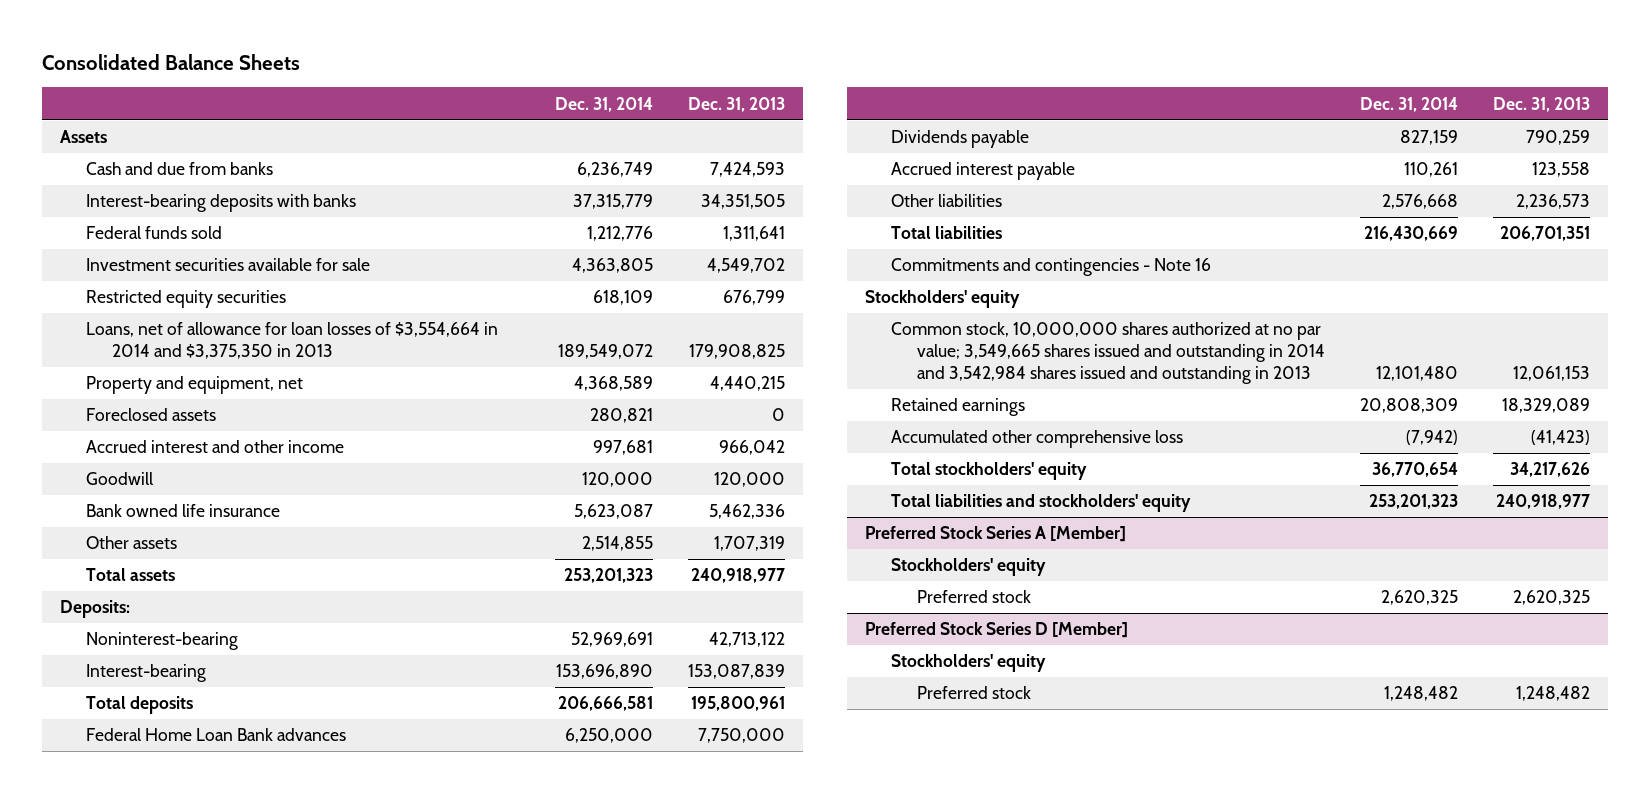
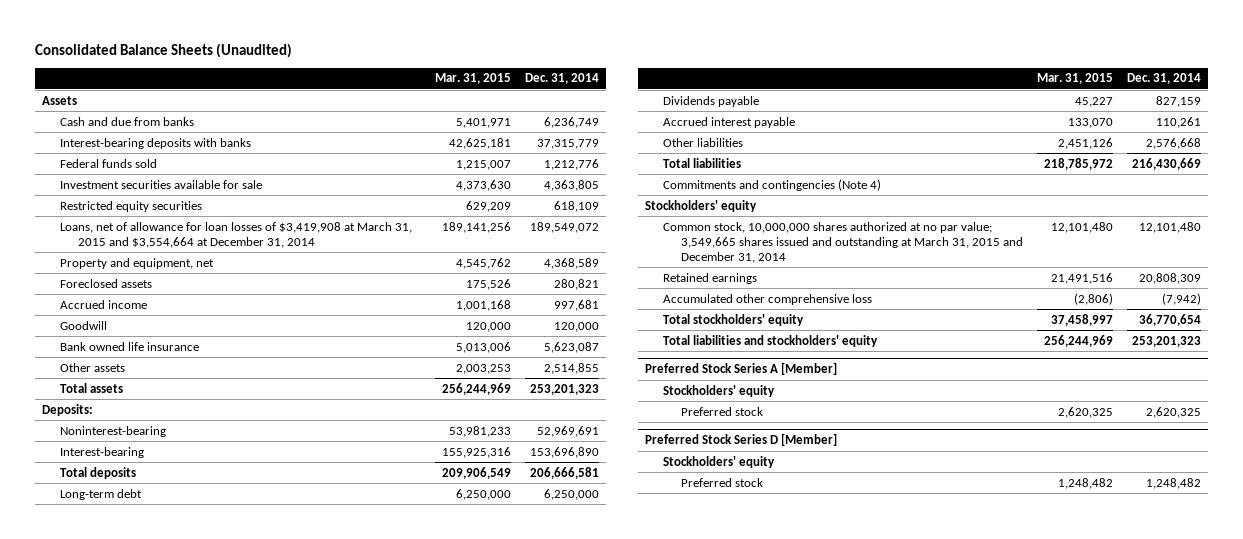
[42,53,301,70] Consolidated Balance Sheets -> [35,42,293,58] Consolidated Balance Sheets (Unaudited)
[688,96,786,112] Dec. 31, 2013 -> none
none -> [434,73,511,85] Mar. 31, 2015
[85,322,498,360] Loans, net of allowance for loan losses of $3,554,664 in 2014 and $3,375,350 in 2013 -> [60,221,413,248] Loans, net of allowance for loan losses of $3,419,908 at March 31, 2015 and $3,554,664 at December 31, 2014
[85,440,344,454] Accrued interest and other income -> [60,299,148,309] Accrued income
[85,728,346,742] Federal Home Loan Bank advances -> [60,488,143,500] Long-term debt
[890,258,1211,277] Commitments and contingencies - Note 16 -> [662,178,881,191] Commitments and contingencies (Note 4)
[890,322,1325,384] Common stock, 10,000,000 shares authorized at no par value; 3,549,665 shares issued and outstanding in 2014 and 3,542,984 shares issued and outstanding in 2013 -> [662,221,1023,263] Common stock, 10,000,000 shares authorized at no par value; 3,549,665 shares issued and outstanding at March 31, 2015 and December 31, 2014

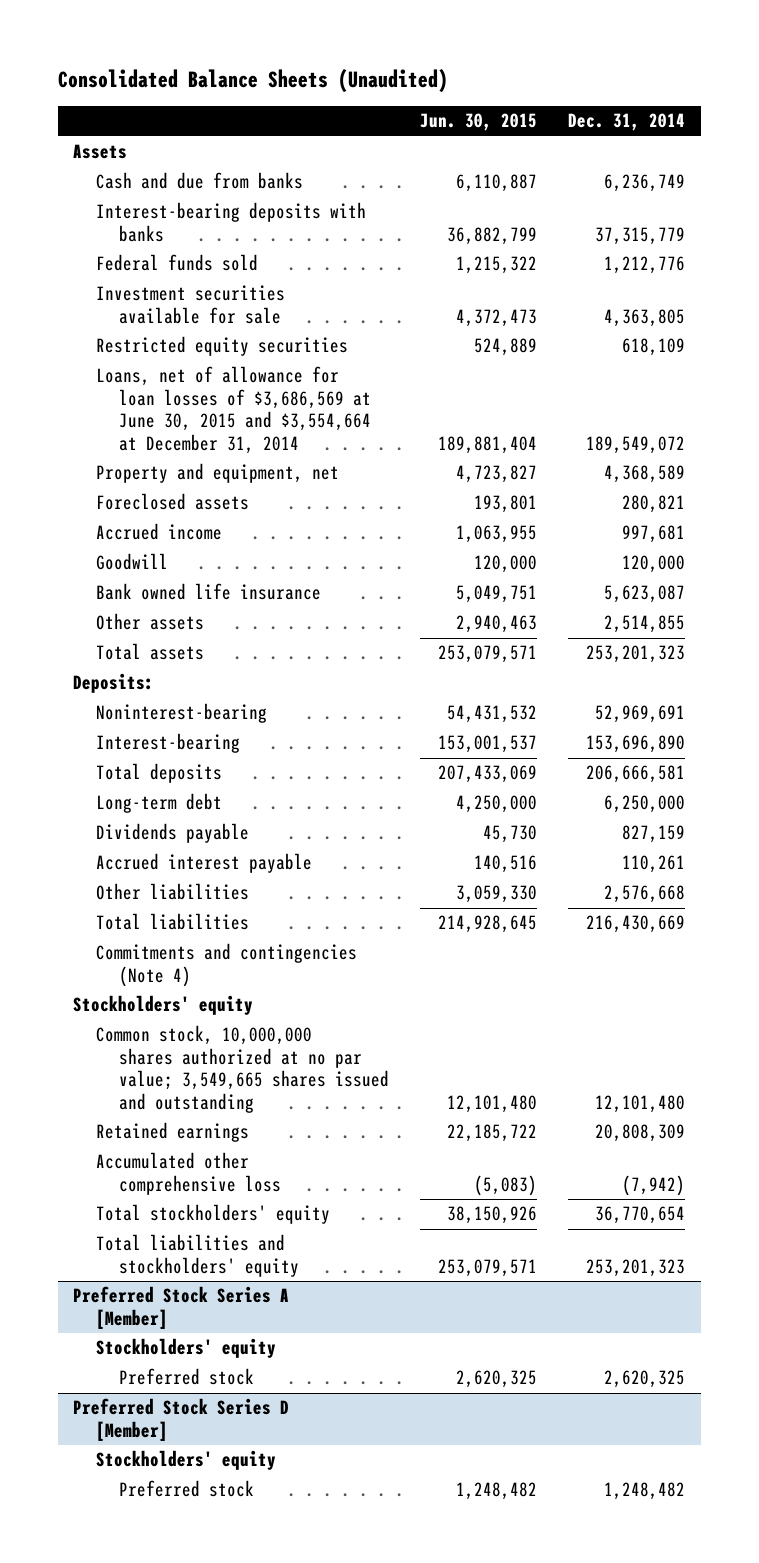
[434,73,511,85] Mar. 31, 2015 -> none
none -> [420,113,538,132] Jun. 30, 2015
[60,221,413,248] Loans, net of allowance for loan losses of $3,419,908 at March 31, 2015 and $3,554,664 at December 31, 2014 -> [96,366,371,455] Loans, net of allowance for loan losses of $3,686,569 at June 30, 2015 and $3,554,664 at December 31, 2014
[662,221,1023,263] Common stock, 10,000,000 shares authorized at no par value; 3,549,665 shares issued and outstanding at March 31, 2015 and December 31, 2014 -> [96,1025,389,1114] Common stock, 10,000,000 shares authorized at no par value; 3,549,665 shares issued and outstanding

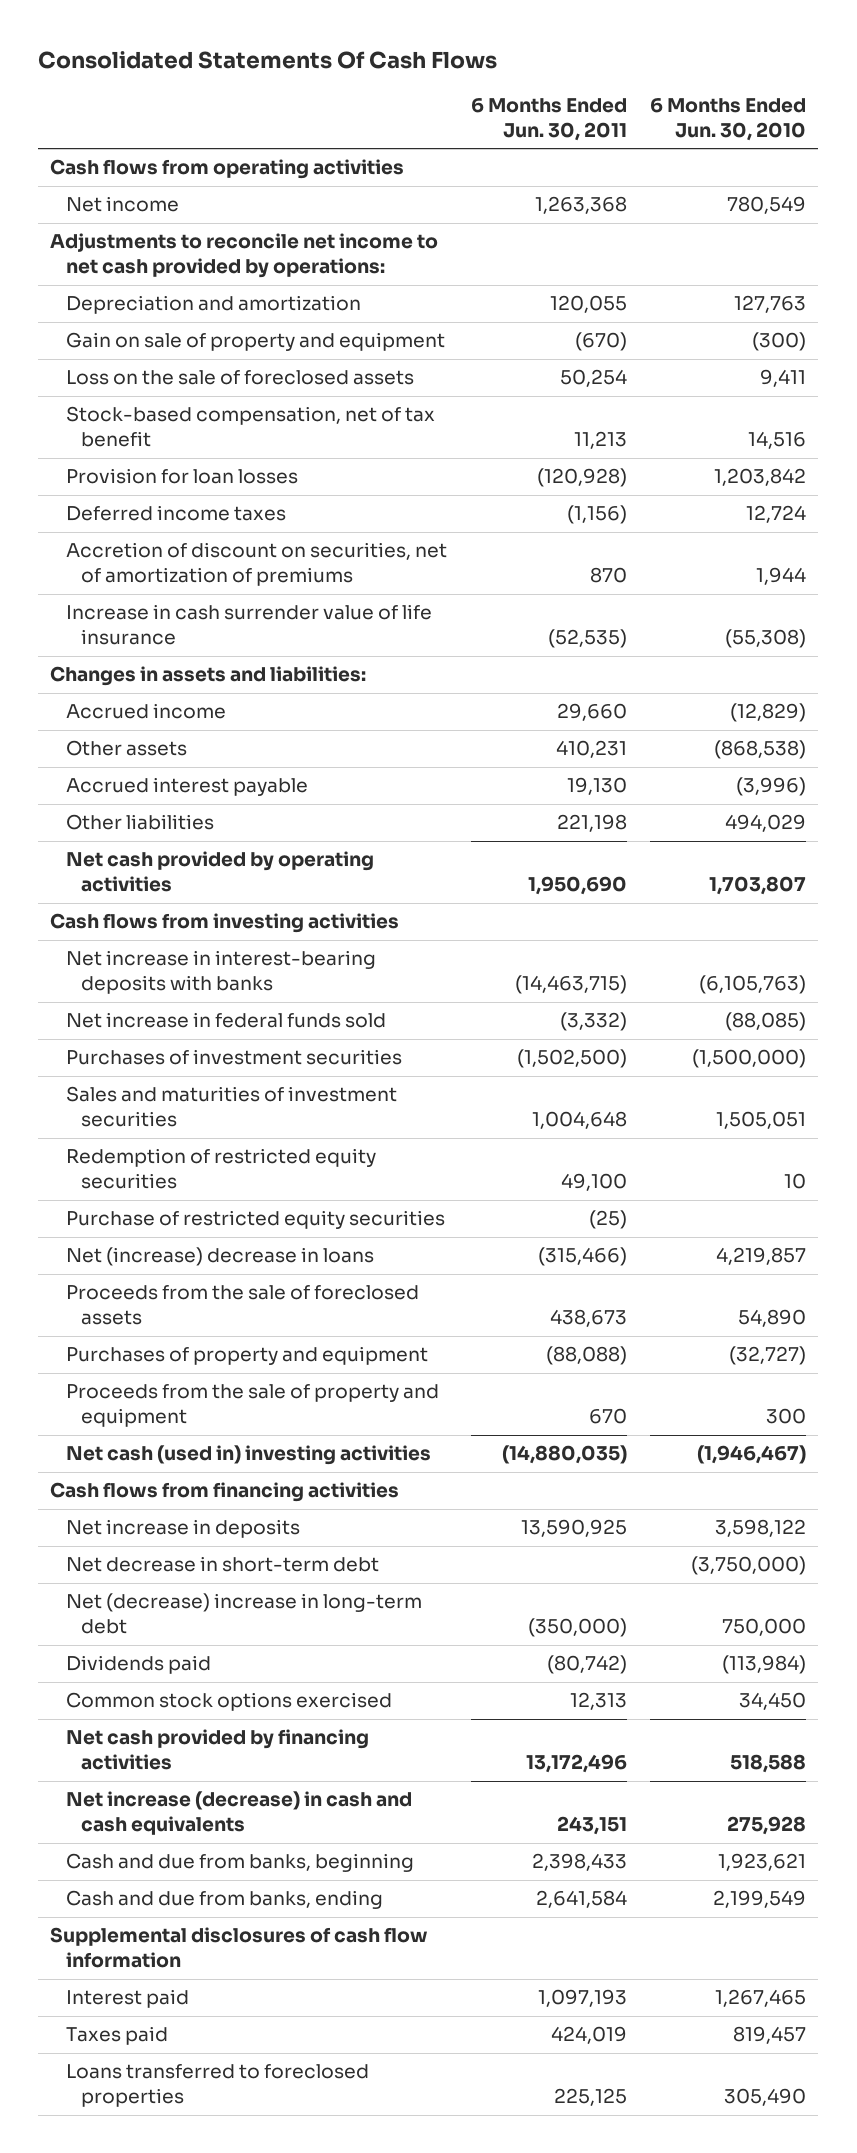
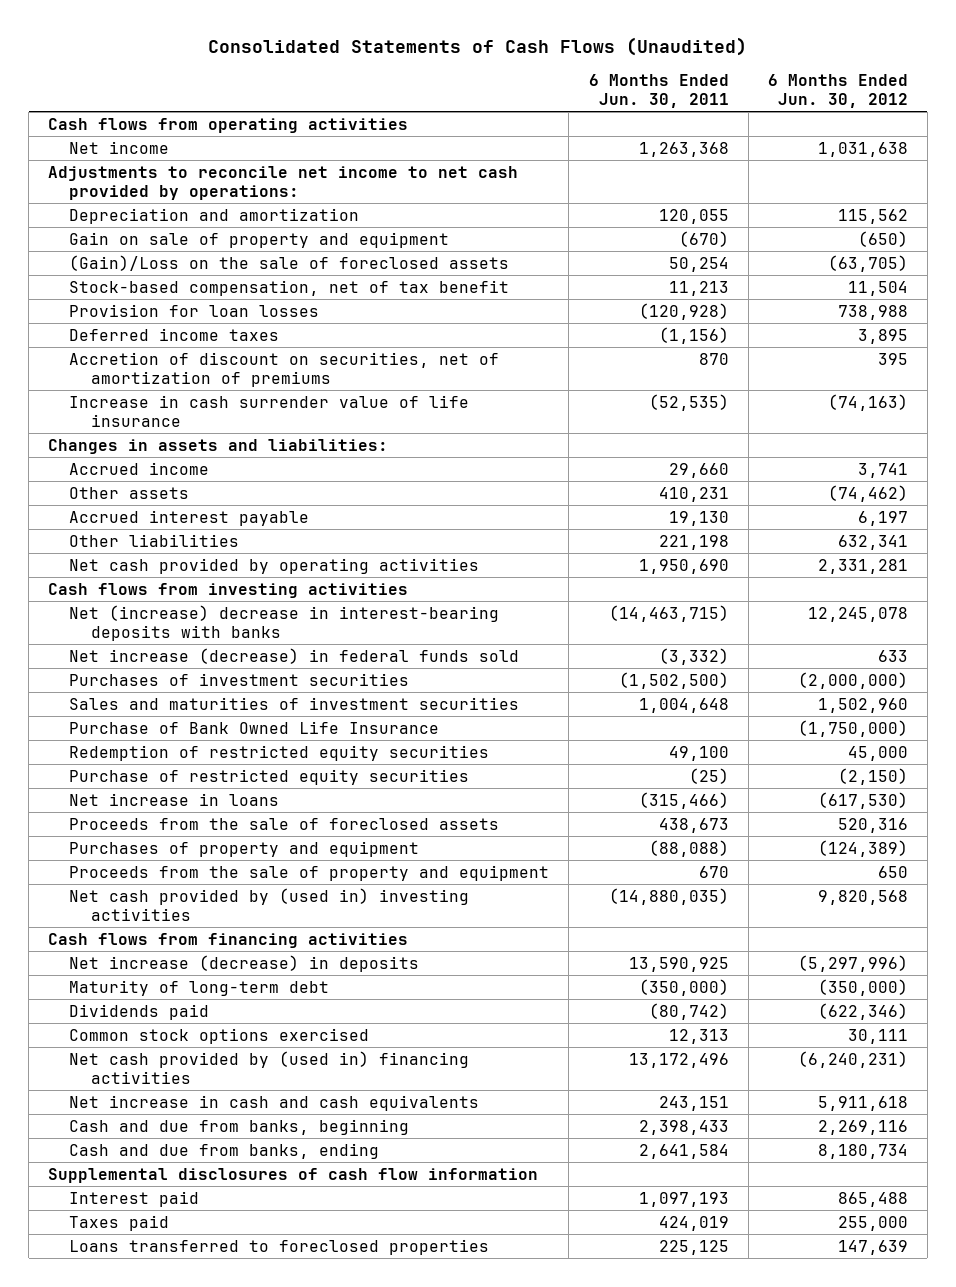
[38,50,498,69] Consolidated Statements Of Cash Flows -> [208,36,748,56] Consolidated Statements of Cash Flows (Unaudited)
[650,98,807,141] 6 Months Ended Jun. 30, 2010 -> none
none -> [767,73,908,108] 6 Months Ended Jun. 30, 2012
[65,370,414,386] Loss on the sale of foreclosed assets -> [69,254,510,271] (Gain)/Loss on the sale of foreclosed assets
[65,950,376,995] Net increase in interest-bearing deposits with banks -> [69,604,500,641] Net (increase) decrease in interest-bearing deposits with banks
[65,1012,386,1029] Net increase in federal funds sold -> [69,647,520,664] Net increase (decrease) in federal funds sold
none -> [69,720,440,734] Purchase of Bank Owned Life Insurance
[65,1247,374,1267] Net (increase) decrease in loans -> [69,792,280,806] Net increase in loans
[65,1445,431,1466] Net cash (used in) investing activities -> [69,887,470,921] Net cash provided by (used in) investing activities
[65,1556,379,1573] Net decrease in short-term debt -> none
[65,1519,300,1539] Net increase in deposits -> [69,954,420,972] Net increase (decrease) in deposits
[65,1593,422,1635] Net (decrease) increase in long-term debt -> [69,979,330,996] Maturity of long-term debt
[65,1729,369,1771] Net cash provided by financing activities -> [69,1050,470,1084] Net cash provided by (used in) financing activities
[65,1791,412,1836] Net increase (decrease) in cash and cash equivalents -> [69,1094,480,1111] Net increase in cash and cash equivalents

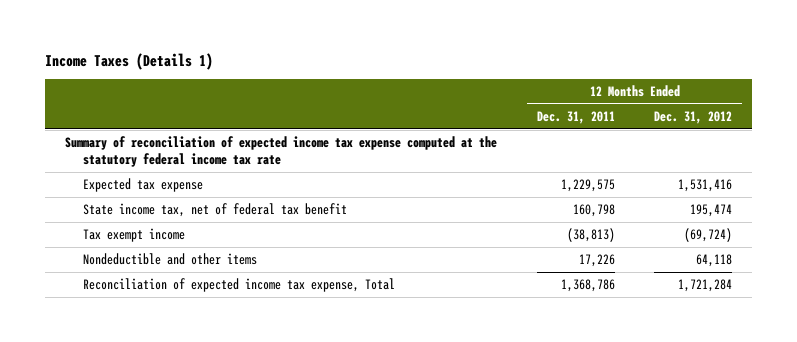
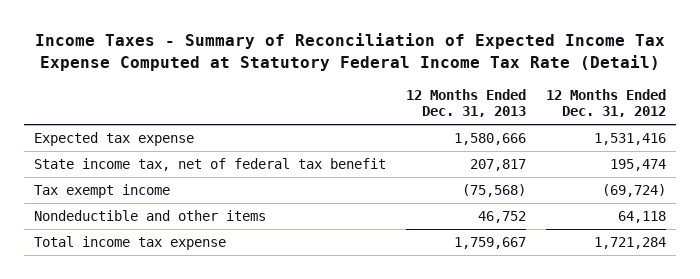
[44,52,213,70] Income Taxes (Details 1) -> [35,33,666,71] Income Taxes - Summary of Reconciliation of Expected Income Tax Expense Computed at Statutory Federal Income Tax Rate (Detail)
[536,110,615,124] Dec. 31, 2011 -> none
none -> [406,88,527,118] 12 Months Ended Dec. 31, 2013
[64,136,497,168] Summary of reconciliation of expected income tax expense computed at the statutory federal income tax rate -> none
[82,278,395,293] Reconciliation of expected income tax expense, Total -> [34,236,227,251] Total income tax expense

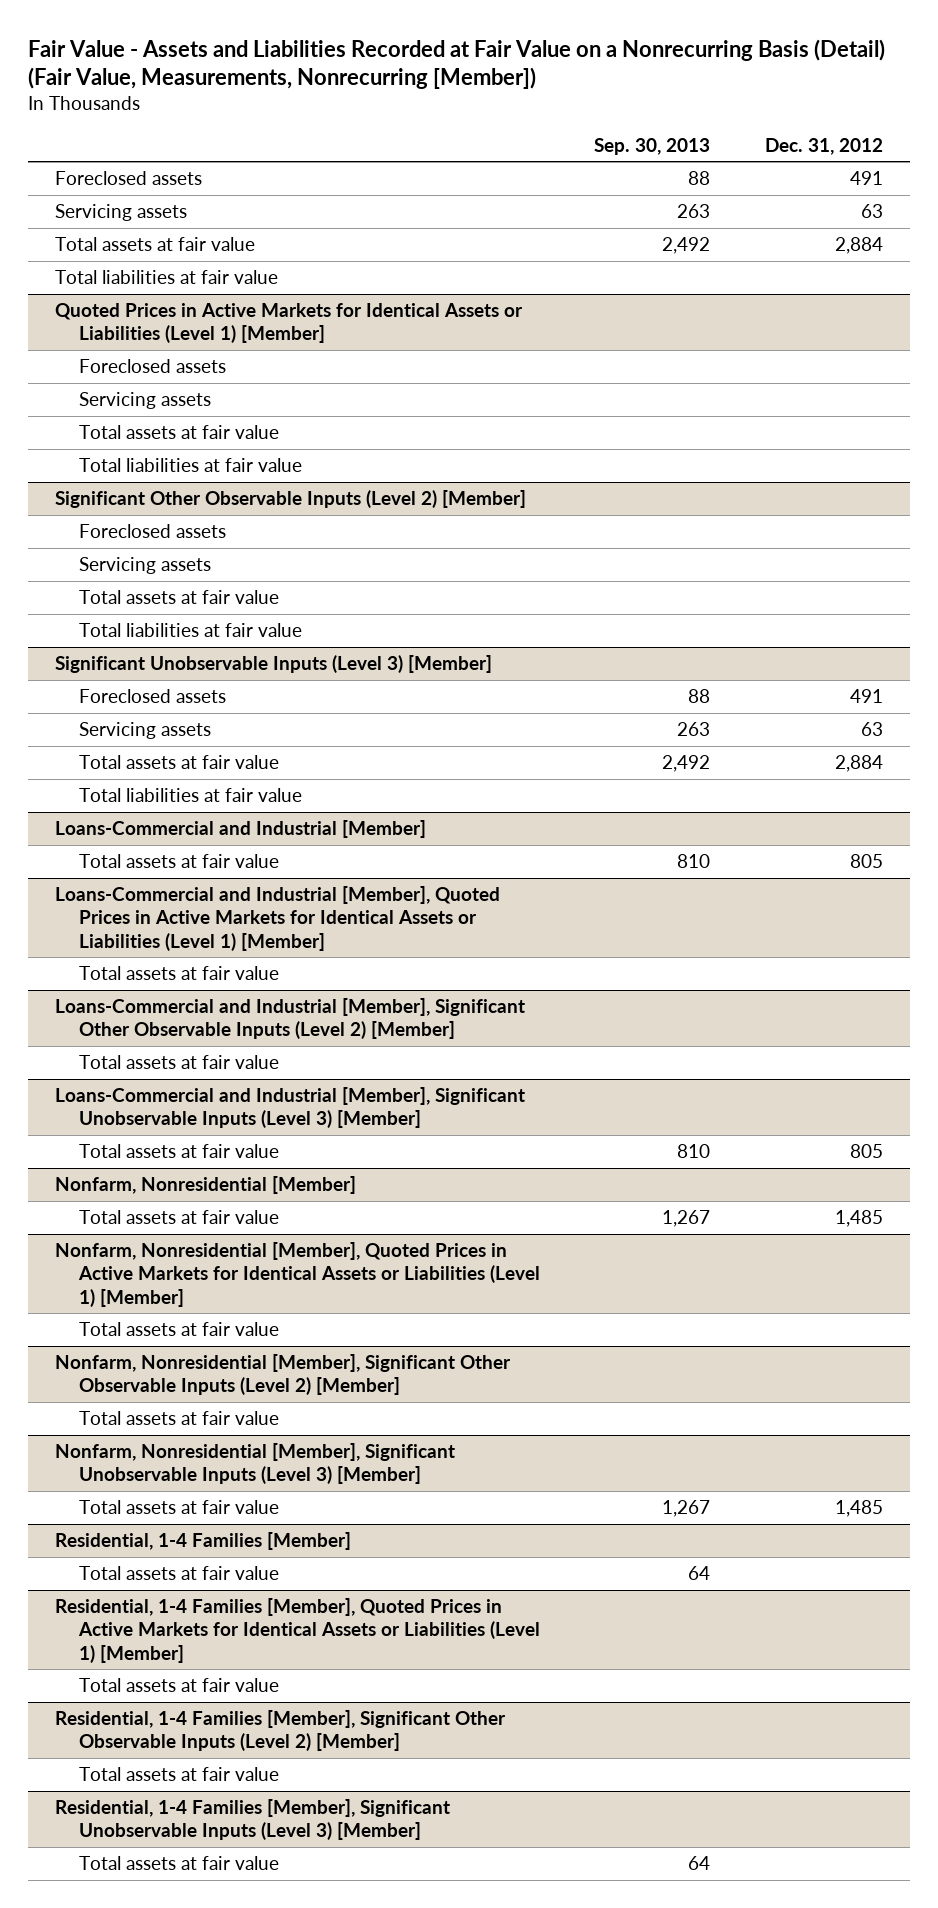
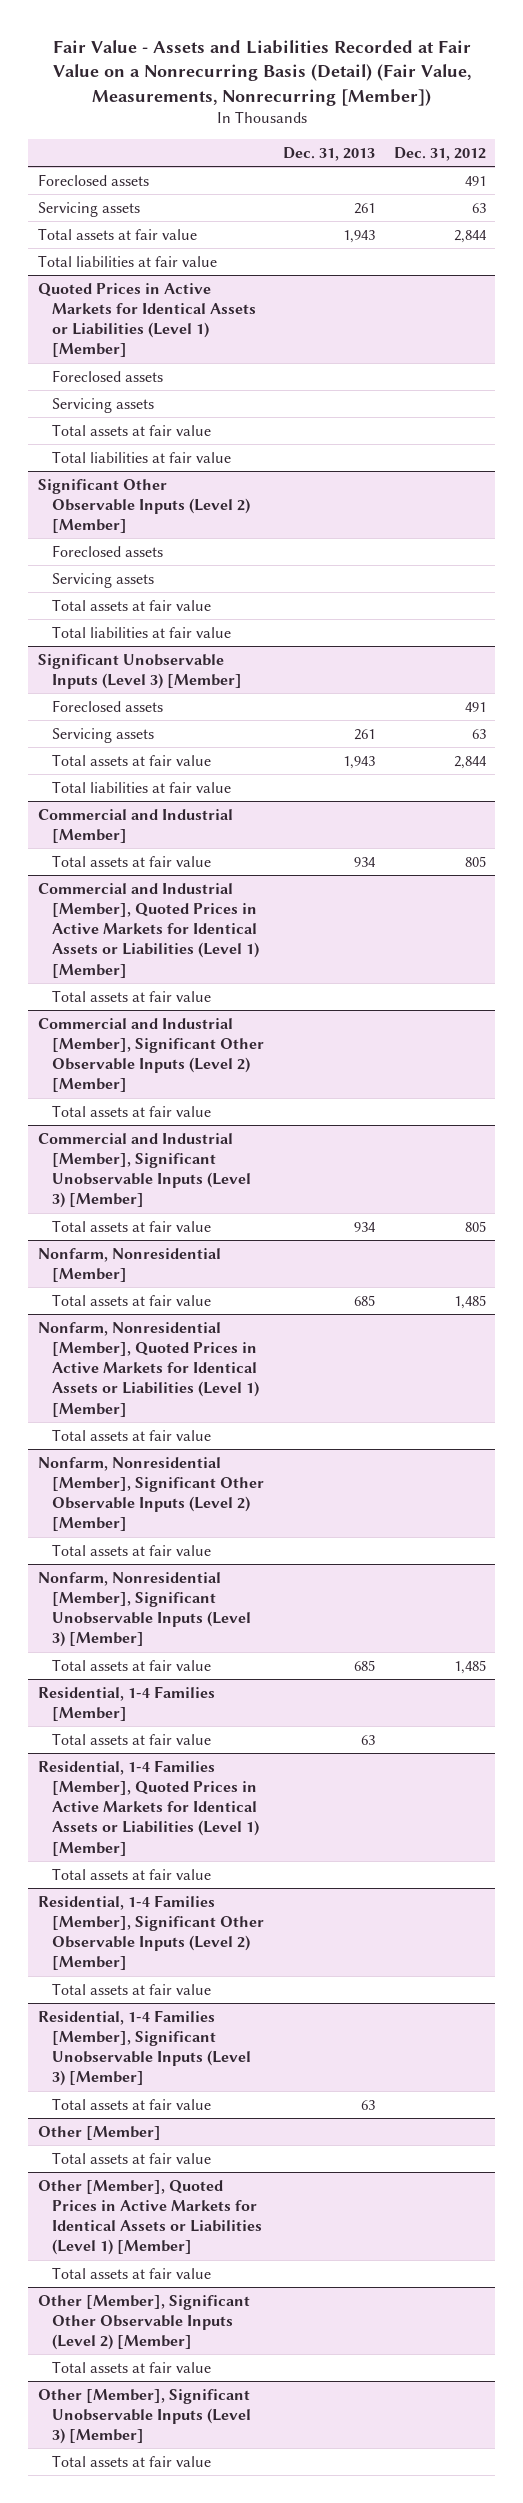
[594,137,711,155] Sep. 30, 2013 -> none
none -> [282,146,375,161] Dec. 31, 2013
[834,236,883,254] 2,884 -> [453,229,487,243] 2,844
[834,754,883,772] 2,884 -> [453,755,487,769] 2,844
[55,819,427,838] Loans-Commercial and Industrial [Member] -> [37,808,233,843] Commercial and Industrial [Member]
[55,885,501,951] Loans-Commercial and Industrial [Member], Quoted Prices in Active Markets for Identical Assets or Liabilities (Level 1) [Member] -> [37,882,260,978] Commercial and Industrial [Member], Quoted Prices in Active Markets for Identical Assets or Liabilities (Level 1) [Member]
[55,997,526,1040] Loans-Commercial and Industrial [Member], Significant Other Observable Inputs (Level 2) [Member] -> [37,1017,265,1093] Commercial and Industrial [Member], Significant Other Observable Inputs (Level 2) [Member]
[55,1086,526,1129] Loans-Commercial and Industrial [Member], Significant Unobservable Inputs (Level 3) [Member] -> [37,1132,252,1209] Commercial and Industrial [Member], Significant Unobservable Inputs (Level 3) [Member]
none -> [37,2125,161,2140] Other [Member]
none -> [52,2151,212,2164] Total assets at fair value
none -> [37,2179,263,2256] Other [Member], Quoted Prices in Active Markets for Identical Assets or Liabilities (Level 1) [Member]
none -> [52,2266,212,2279] Total assets at fair value
none -> [37,2294,250,2351] Other [Member], Significant Other Observable Inputs (Level 2) [Member]
none -> [52,2360,212,2373] Total assets at fair value
none -> [37,2388,252,2445] Other [Member], Significant Unobservable Inputs (Level 3) [Member]
none -> [52,2454,212,2467] Total assets at fair value

